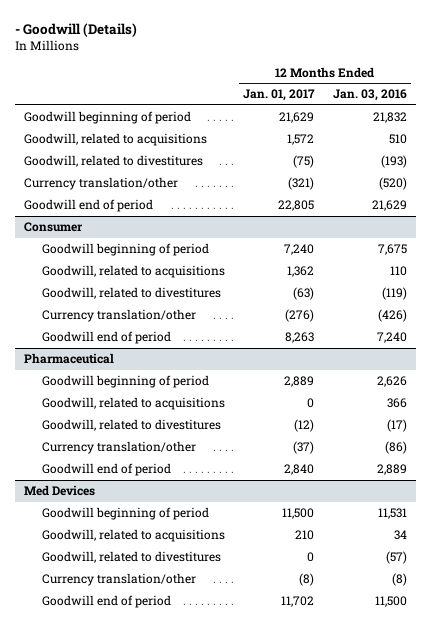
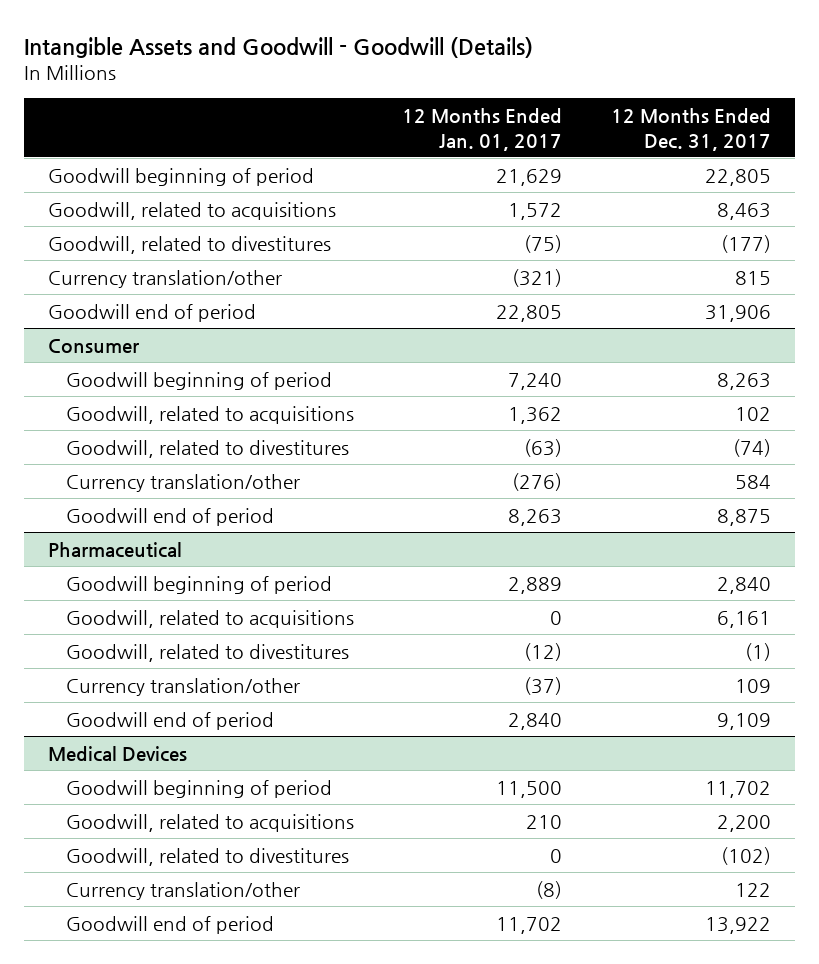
[15,22,138,37] - Goodwill (Details) -> [23,36,533,58] Intangible Assets and Goodwill - Goodwill (Details)
[332,89,407,102] Jan. 03, 2016 -> none
none -> [610,108,771,151] 12 Months Ended Dec. 31, 2017
[24,485,96,497] Med Devices -> [48,745,188,762] Medical Devices

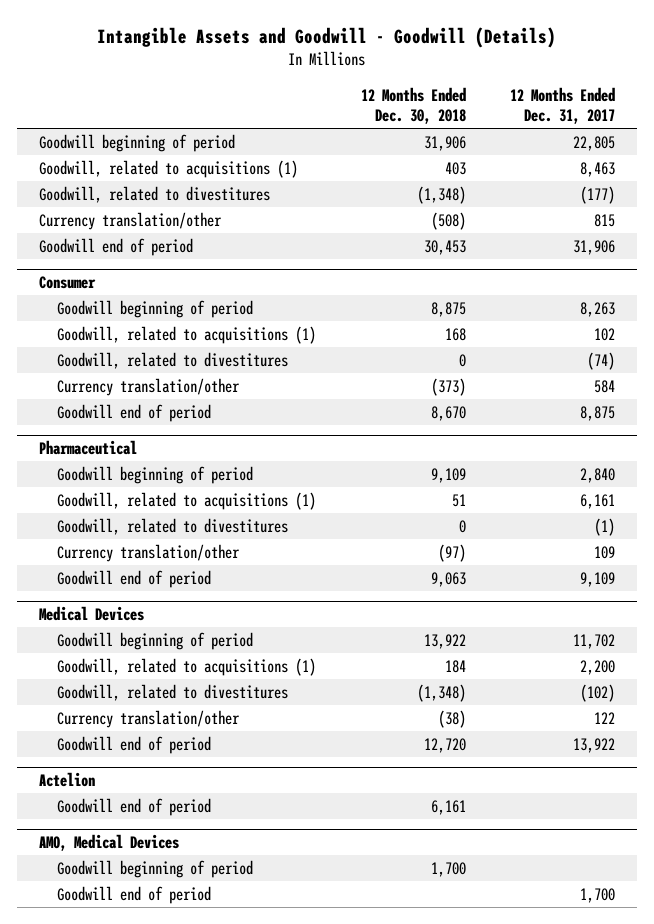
[402,108,563,151] 12 Months Ended Jan. 01, 2017 -> none
none -> [360,86,466,125] 12 Months Ended Dec. 30, 2018
[48,201,337,220] Goodwill, related to acquisitions -> [39,159,299,178] Goodwill, related to acquisitions (1)
[65,405,354,424] Goodwill, related to acquisitions -> [57,325,317,344] Goodwill, related to acquisitions (1)
[65,609,354,628] Goodwill, related to acquisitions -> [57,491,317,510] Goodwill, related to acquisitions (1)
[65,813,354,832] Goodwill, related to acquisitions -> [57,657,317,676] Goodwill, related to acquisitions (1)
none -> [39,771,96,787] Actelion
none -> [57,797,212,816] Goodwill end of period
none -> [39,833,180,851] AMO, Medical Devices
none -> [57,859,254,878] Goodwill beginning of period
none -> [57,885,212,904] Goodwill end of period

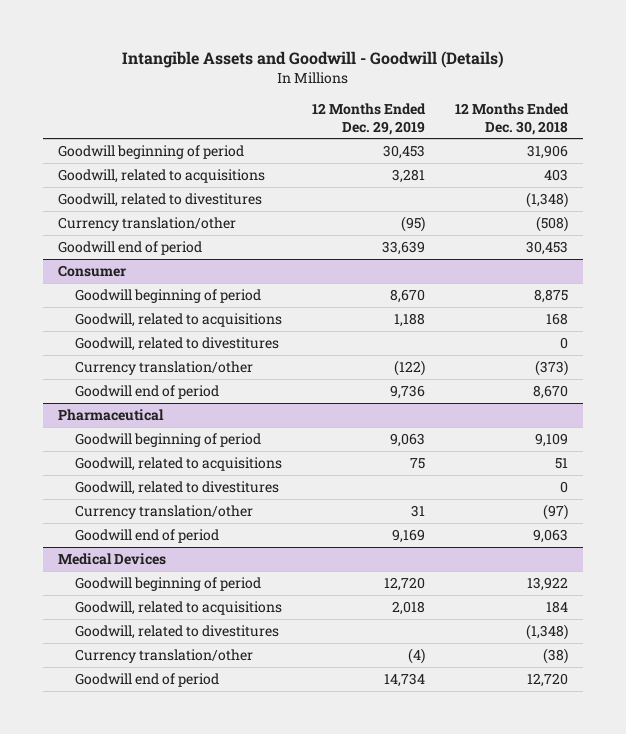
[510,86,616,125] 12 Months Ended Dec. 31, 2017 -> none
none -> [312,102,427,135] 12 Months Ended Dec. 29, 2019
[39,159,299,178] Goodwill, related to acquisitions (1) -> [58,168,266,183] Goodwill, related to acquisitions
[57,325,317,344] Goodwill, related to acquisitions (1) -> [75,312,283,327] Goodwill, related to acquisitions
[57,491,317,510] Goodwill, related to acquisitions (1) -> [75,456,283,471] Goodwill, related to acquisitions
[57,657,317,676] Goodwill, related to acquisitions (1) -> [75,600,283,615] Goodwill, related to acquisitions
[39,771,96,787] Actelion -> none
[57,797,212,816] Goodwill end of period -> none
[39,833,180,851] AMO, Medical Devices -> none
[57,859,254,878] Goodwill beginning of period -> none
[57,885,212,904] Goodwill end of period -> none

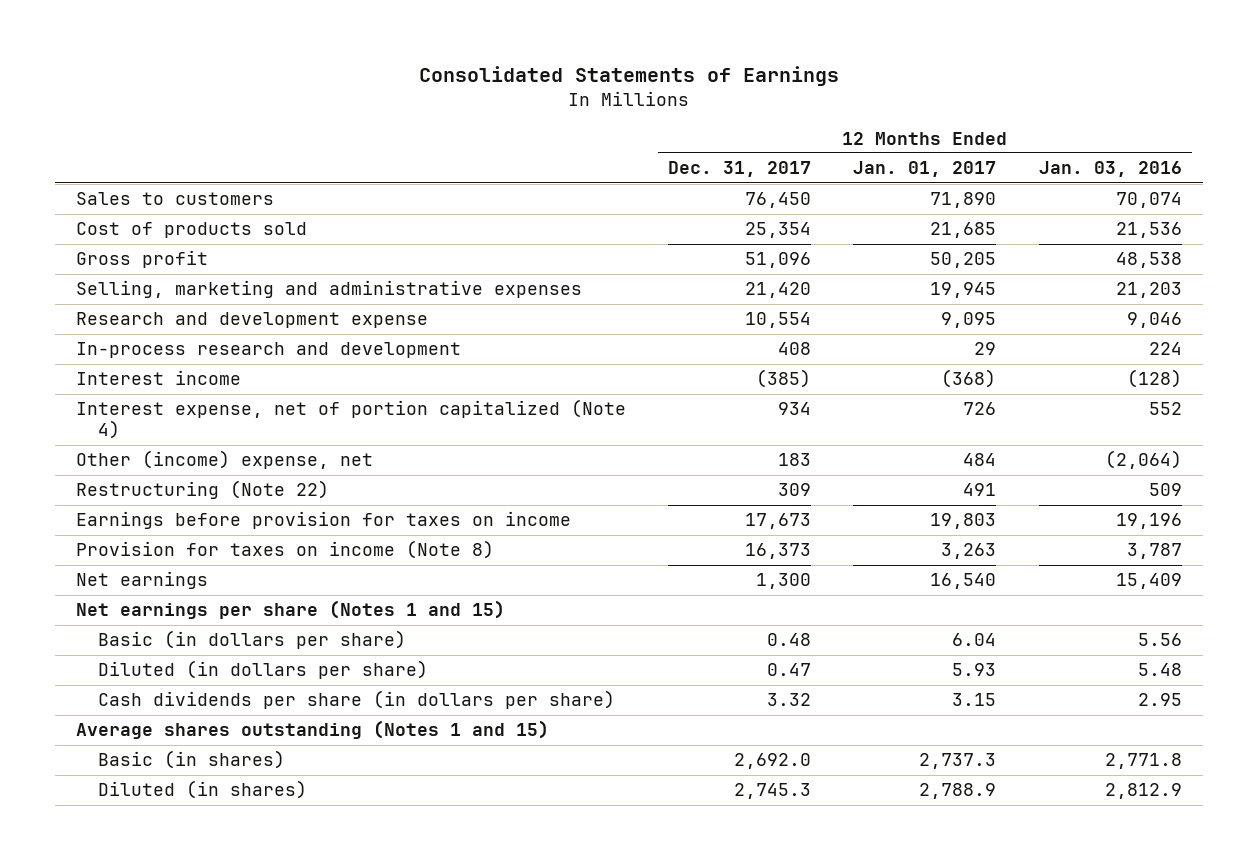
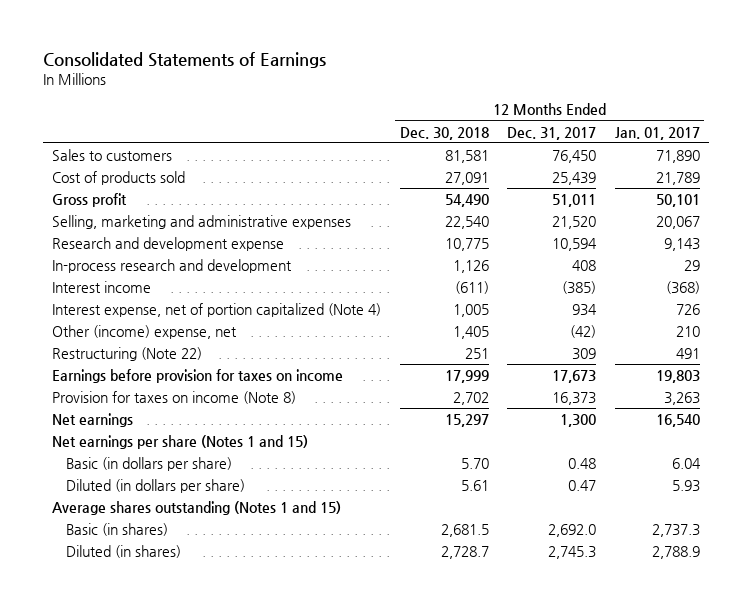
[1038,161,1182,178] Jan. 03, 2016 -> none
none -> [399,126,489,140] Dec. 30, 2018
[745,222,812,239] 25,354 -> [552,172,597,186] 25,439
[930,222,997,239] 21,685 -> [655,172,700,186] 21,789
[745,252,812,269] 51,096 -> [552,194,597,208] 51,011
[930,252,997,269] 50,205 -> [655,194,700,208] 50,101
[745,282,812,299] 21,420 -> [552,216,597,230] 21,520
[930,282,997,299] 19,945 -> [655,216,700,230] 20,067
[745,312,812,329] 10,554 -> [552,238,598,252] 10,594
[941,312,997,329] 9,095 -> [663,238,700,252] 9,143
[778,453,812,467] 183 -> [570,325,597,339] (42)
[963,453,997,467] 484 -> [675,326,700,338] 210
[97,690,615,710] Cash dividends per share (in dollars per share) -> none

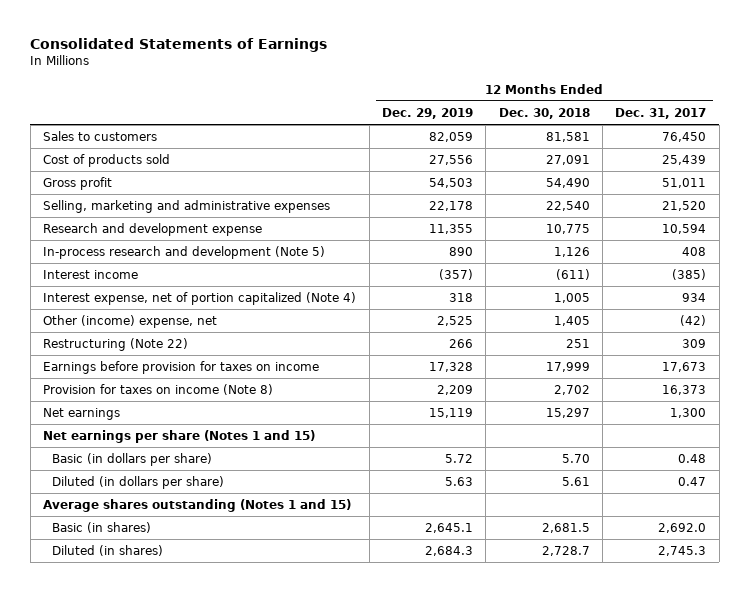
[614,126,700,140] Jan. 01, 2017 -> none
none -> [381,108,473,120] Dec. 29, 2019
[51,259,292,274] In-process research and development -> [43,246,326,260] In-process research and development (Note 5)

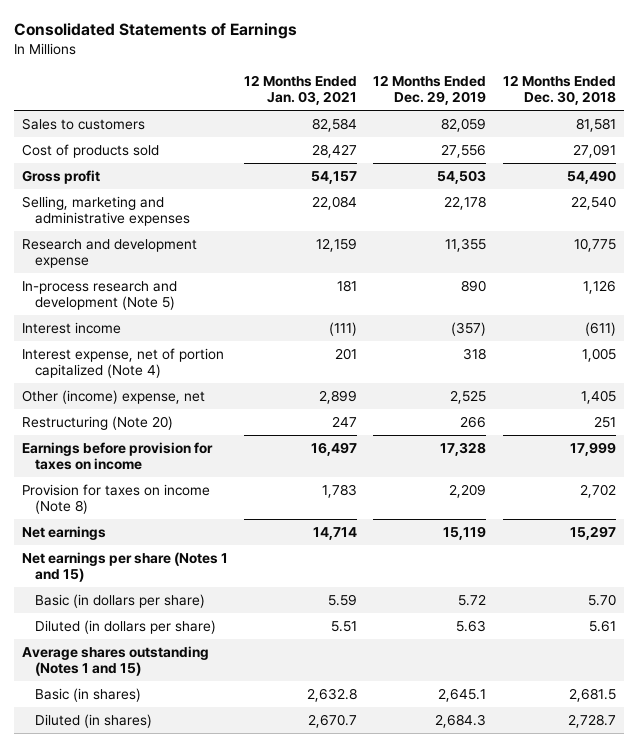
[615,108,707,120] Dec. 31, 2017 -> none
none -> [244,74,358,106] 12 Months Ended Jan. 03, 2021
[43,338,189,352] Restructuring (Note 22) -> [21,416,173,431] Restructuring (Note 20)

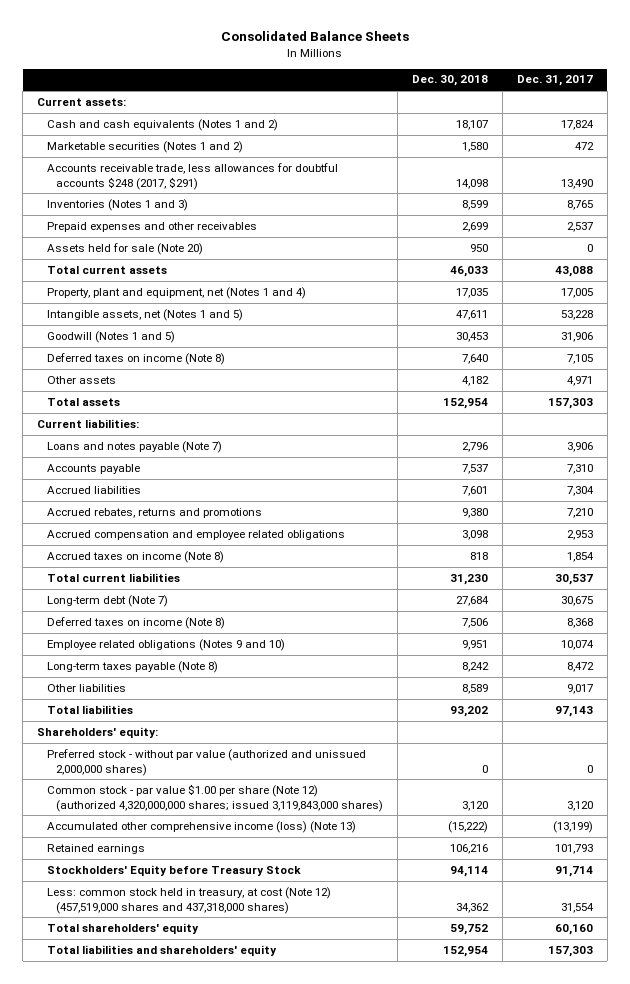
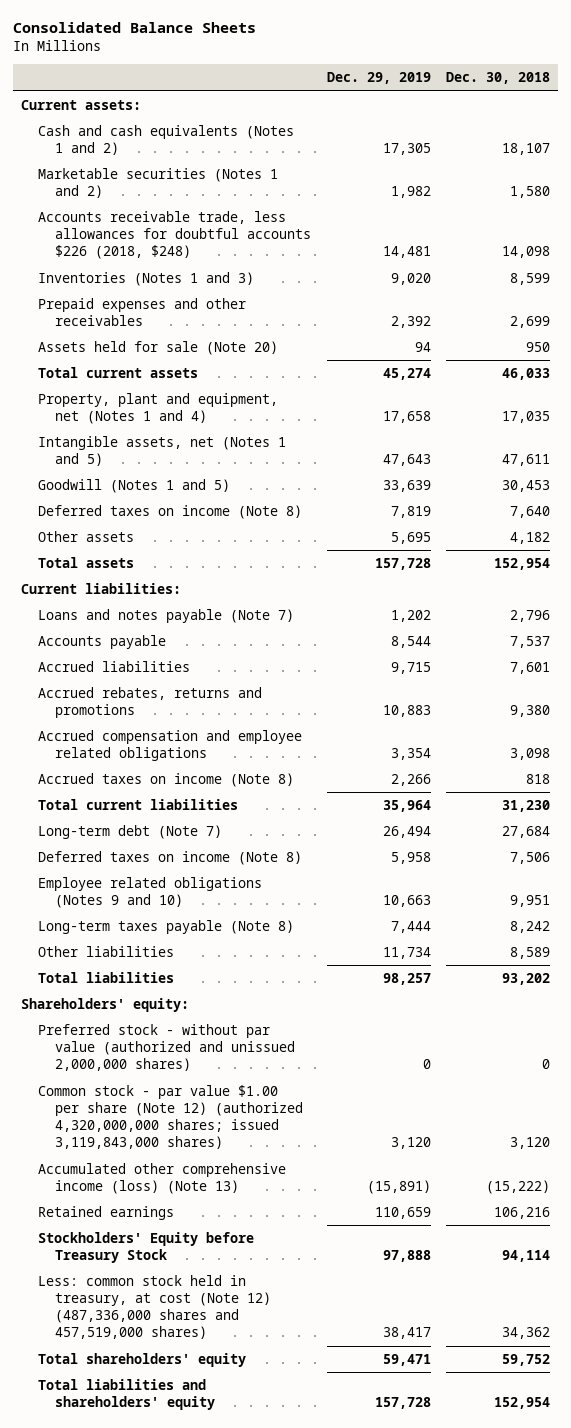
[516,75,593,87] Dec. 31, 2017 -> none
none -> [326,72,431,85] Dec. 29, 2019
[46,162,338,190] Accounts receivable trade, less allowances for doubtful accounts $248 (2017, $291) -> [37,210,311,260] Accounts receivable trade, less allowances for doubtful accounts $226 (2018, $248)
[46,886,331,914] Less: common stock held in treasury, at cost (Note 12) (457,519,000 shares and 437,318,000 shares) -> [37,1274,271,1340] Less: common stock held in treasury, at cost (Note 12) (487,336,000 shares and 457,519,000 shares)

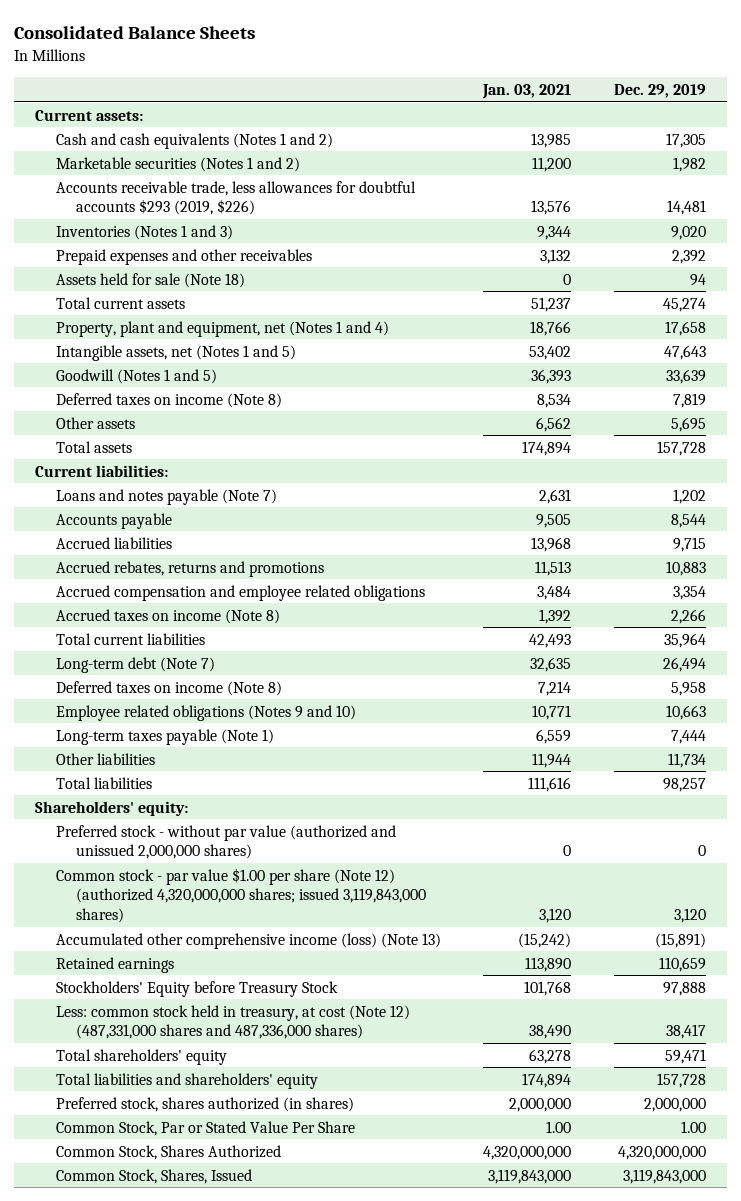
[446,72,551,85] Dec. 30, 2018 -> none
none -> [482,83,572,99] Jan. 03, 2021
[37,210,311,260] Accounts receivable trade, less allowances for doubtful accounts $226 (2018, $248) -> [55,180,416,216] Accounts receivable trade, less allowances for doubtful accounts $293 (2019, $226)
[37,340,278,355] Assets held for sale (Note 20) -> [55,272,245,288] Assets held for sale (Note 18)
[37,919,294,934] Long-term taxes payable (Note 8) -> [55,728,274,745] Long-term taxes payable (Note 1)
[37,1274,271,1340] Less: common stock held in treasury, at cost (Note 12) (487,336,000 shares and 457,519,000 shares) -> [55,1004,410,1040] Less: common stock held in treasury, at cost (Note 12) (487,331,000 shares and 487,336,000 shares)
none -> [55,1096,354,1112] Preferred stock, shares authorized (in shares)
none -> [55,1120,355,1136] Common Stock, Par or Stated Value Per Share
none -> [55,1144,281,1160] Common Stock, Shares Authorized
none -> [55,1168,252,1184] Common Stock, Shares, Issued

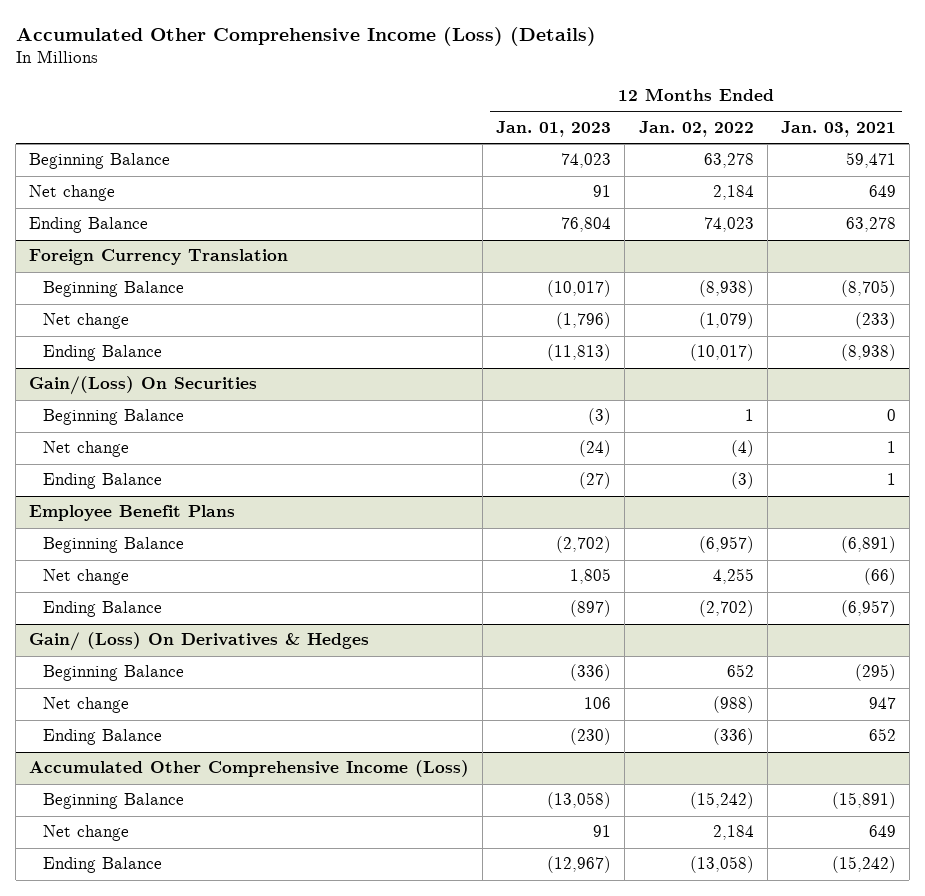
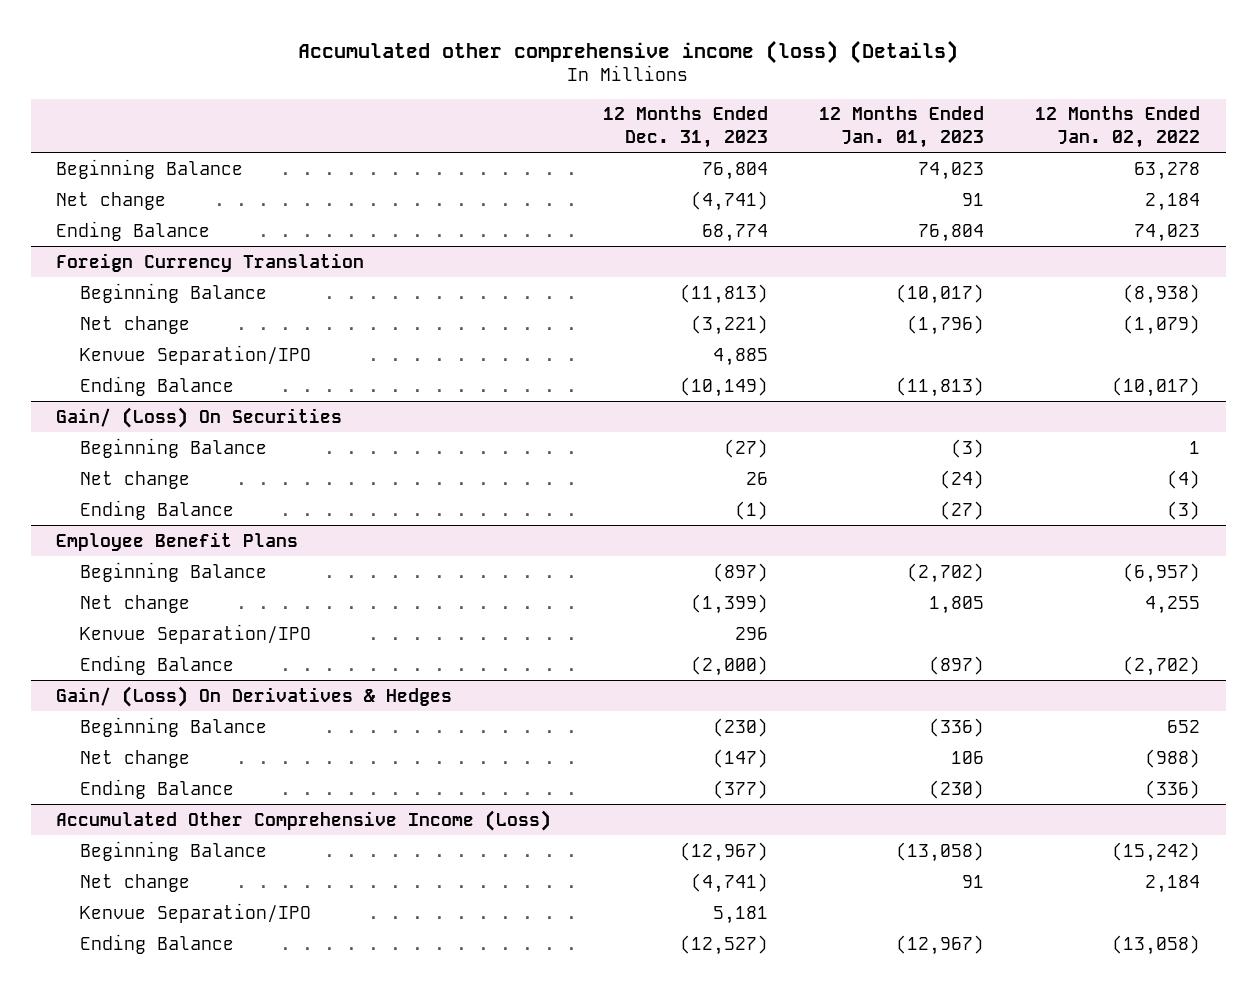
[15,27,596,47] Accumulated Other Comprehensive Income (Loss) (Details) -> [298,39,959,64] Accumulated other comprehensive income (loss) (Details)
[780,121,896,138] Jan. 03, 2021 -> none
none -> [602,106,768,148] 12 Months Ended Dec. 31, 2023
none -> [79,344,311,365] Kenvue Separation/IPO
[29,376,258,396] Gain/(Loss) On Securities -> [56,406,343,428] Gain/ (Loss) On Securities
none -> [79,623,311,644] Kenvue Separation/IPO
none -> [79,902,311,923] Kenvue Separation/IPO

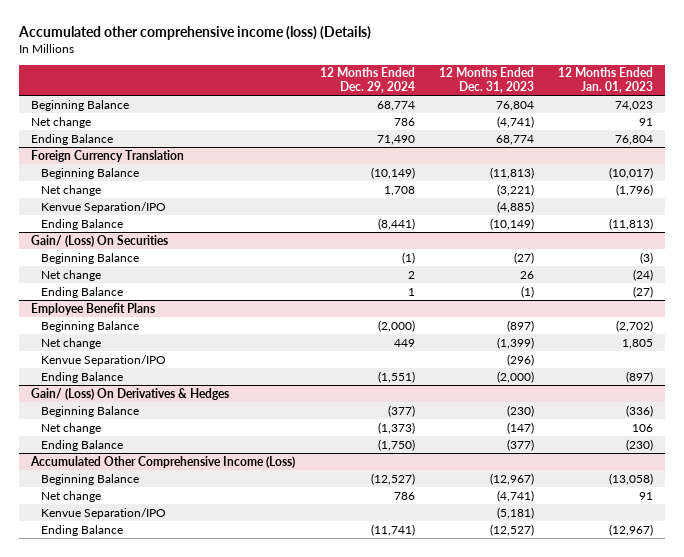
[1034,106,1200,148] 12 Months Ended Jan. 02, 2022 -> none
none -> [319,67,415,94] 12 Months Ended Dec. 29, 2024
[712,347,768,366] 4,885 -> [496,200,534,213] (4,885)
[734,626,768,640] 296 -> [506,353,534,366] (296)
[712,905,768,924] 5,181 -> [496,506,534,519] (5,181)

